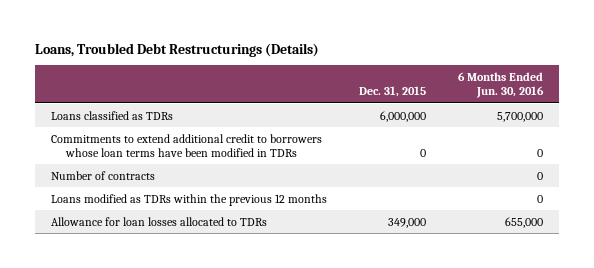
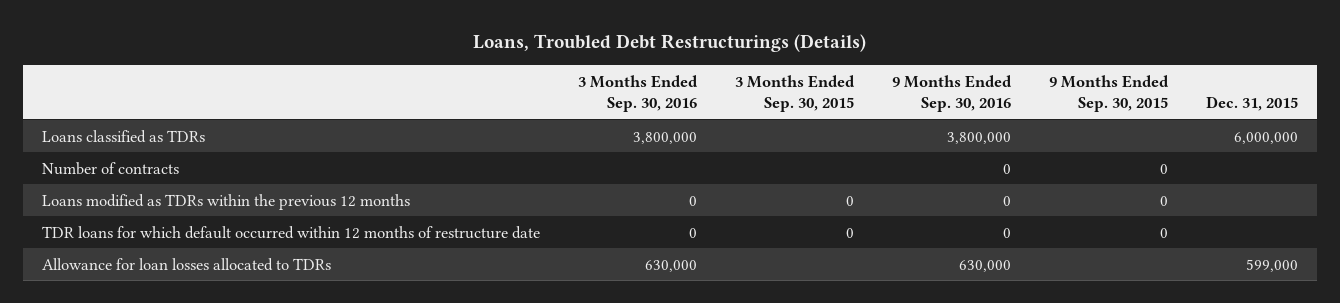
[458,71,545,99] 6 Months Ended Jun. 30, 2016 -> none
none -> [577,74,698,113] 3 Months Ended Sep. 30, 2016
none -> [734,74,855,113] 3 Months Ended Sep. 30, 2015
none -> [891,74,1012,113] 9 Months Ended Sep. 30, 2016
none -> [1049,74,1170,113] 9 Months Ended Sep. 30, 2015
[51,133,323,157] Commitments to extend additional credit to borrowers whose loan terms have been modified in TDRs -> none
none -> [41,225,540,239] TDR loans for which default occurred within 12 months of restructure date
[388,217,427,228] 349,000 -> [1246,258,1299,272] 599,000

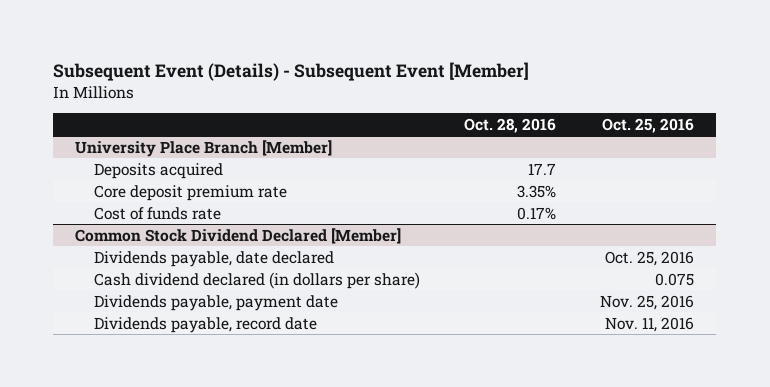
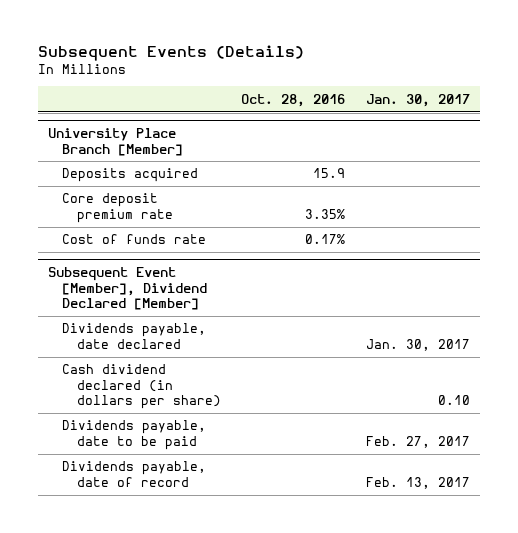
[53,61,530,81] Subsequent Event (Details) - Subsequent Event [Member] -> [37,45,304,62] Subsequent Events (Details)
[602,117,695,133] Oct. 25, 2016 -> none
none -> [366,93,471,107] Jan. 30, 2017
[528,162,557,175] 17.7 -> [313,168,346,179] 15.9
[75,227,402,244] Common Stock Dividend Declared [Member] -> none
[93,250,334,267] Dividends payable, date declared -> none
[93,271,420,289] Cash dividend declared (in dollars per share) -> none
[93,294,338,311] Dividends payable, payment date -> none
[93,316,317,333] Dividends payable, record date -> none
none -> [47,267,208,310] Subsequent Event [Member], Dividend Declared [Member]
none -> [62,323,207,349] Dividends payable, date declared
none -> [62,364,221,410] Cash dividend declared (in dollars per share)
none -> [62,420,207,450] Dividends payable, date to be paid
none -> [62,461,207,487] Dividends payable, date of record

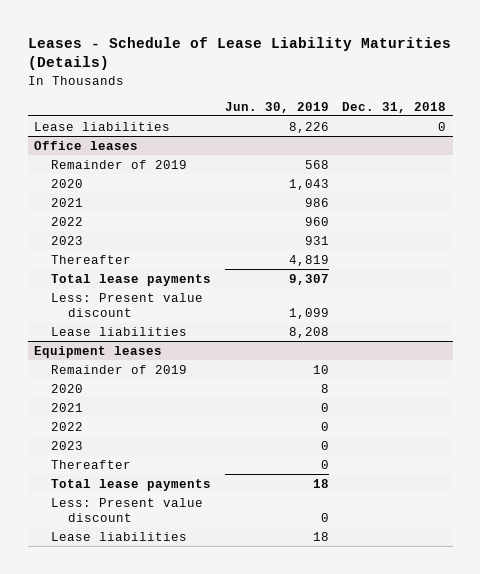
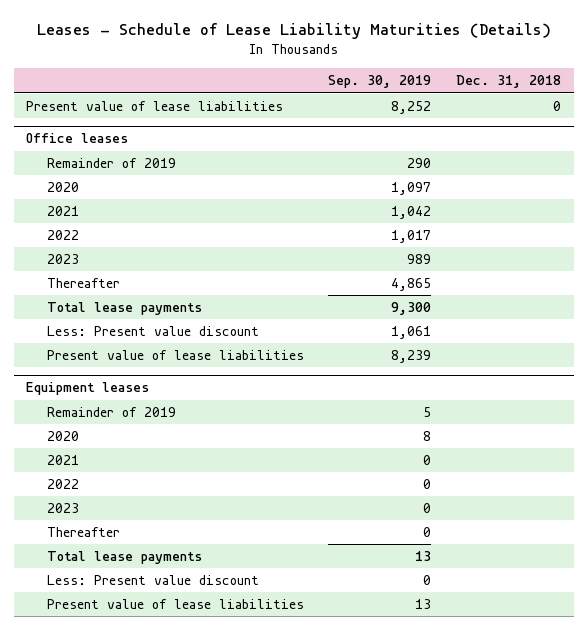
[224,101,329,113] Jun. 30, 2019 -> none
none -> [328,75,432,89] Sep. 30, 2019
[34,121,171,131] Lease liabilities -> [26,101,284,112] Present value of lease liabilities
[51,326,188,336] Lease liabilities -> [46,350,304,361] Present value of lease liabilities
[51,531,188,541] Lease liabilities -> [46,599,304,610] Present value of lease liabilities

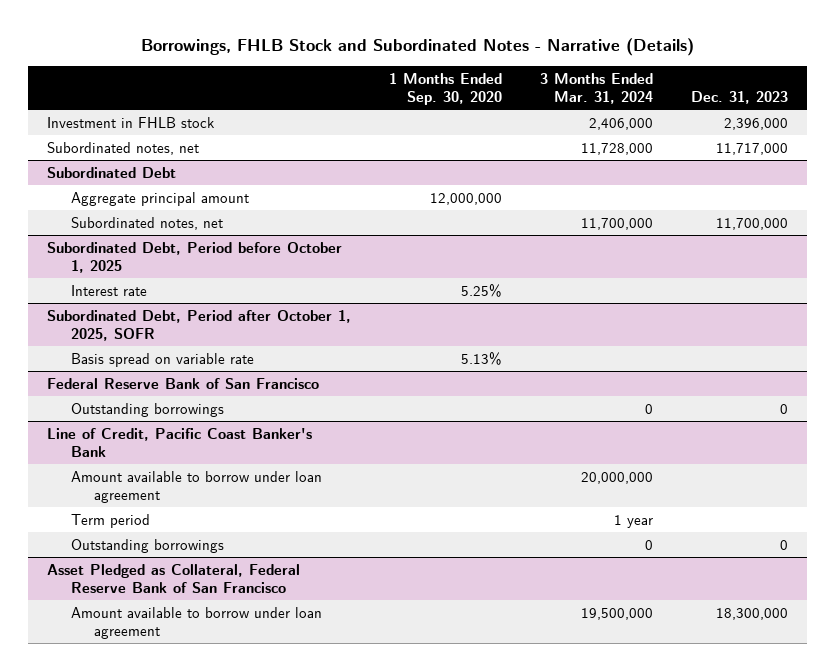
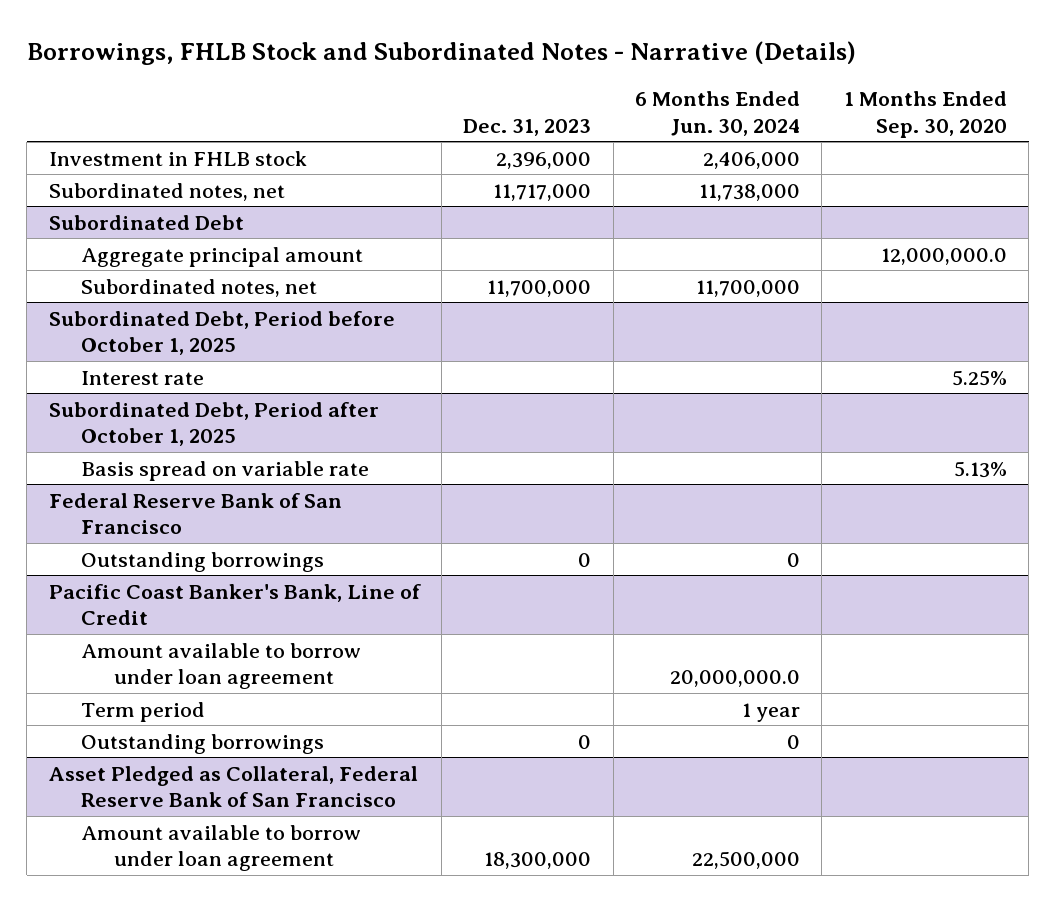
[540,72,654,104] 3 Months Ended Mar. 31, 2024 -> none
none -> [635,90,801,136] 6 Months Ended Jun. 30, 2024
[430,192,503,205] 12,000,000 -> [880,247,1007,265] 12,000,000.0
[47,309,352,341] Subordinated Debt, Period after October 1, 2025, SOFR -> [48,401,379,447] Subordinated Debt, Period after October 1, 2025
[47,427,313,457] Line of Credit, Pacific Coast Banker's Bank -> [48,583,421,626] Pacific Coast Banker's Bank, Line of Credit

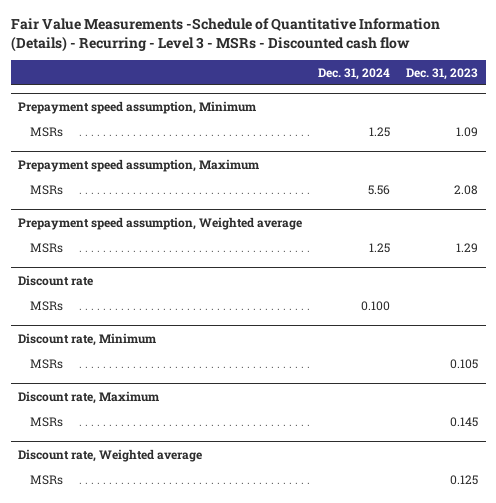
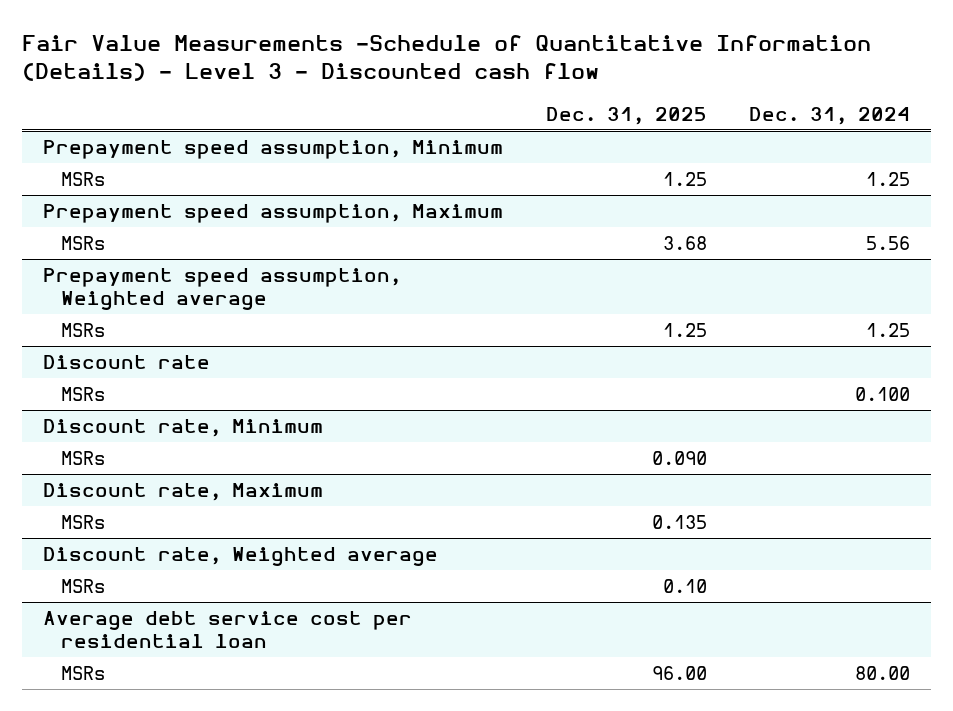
[10,18,440,52] Fair Value Measurements -Schedule of Quantitative Information (Details) - Recurring - Level 3 - MSRs - Discounted cash flow -> [22,34,872,82] Fair Value Measurements -Schedule of Quantitative Information (Details) - Level 3 - Discounted cash flow
[405,67,478,80] Dec. 31, 2023 -> none
none -> [545,106,707,125] Dec. 31, 2025
none -> [43,610,413,648] Average debt service cost per residential loan
none -> [61,665,106,680] MSRs

